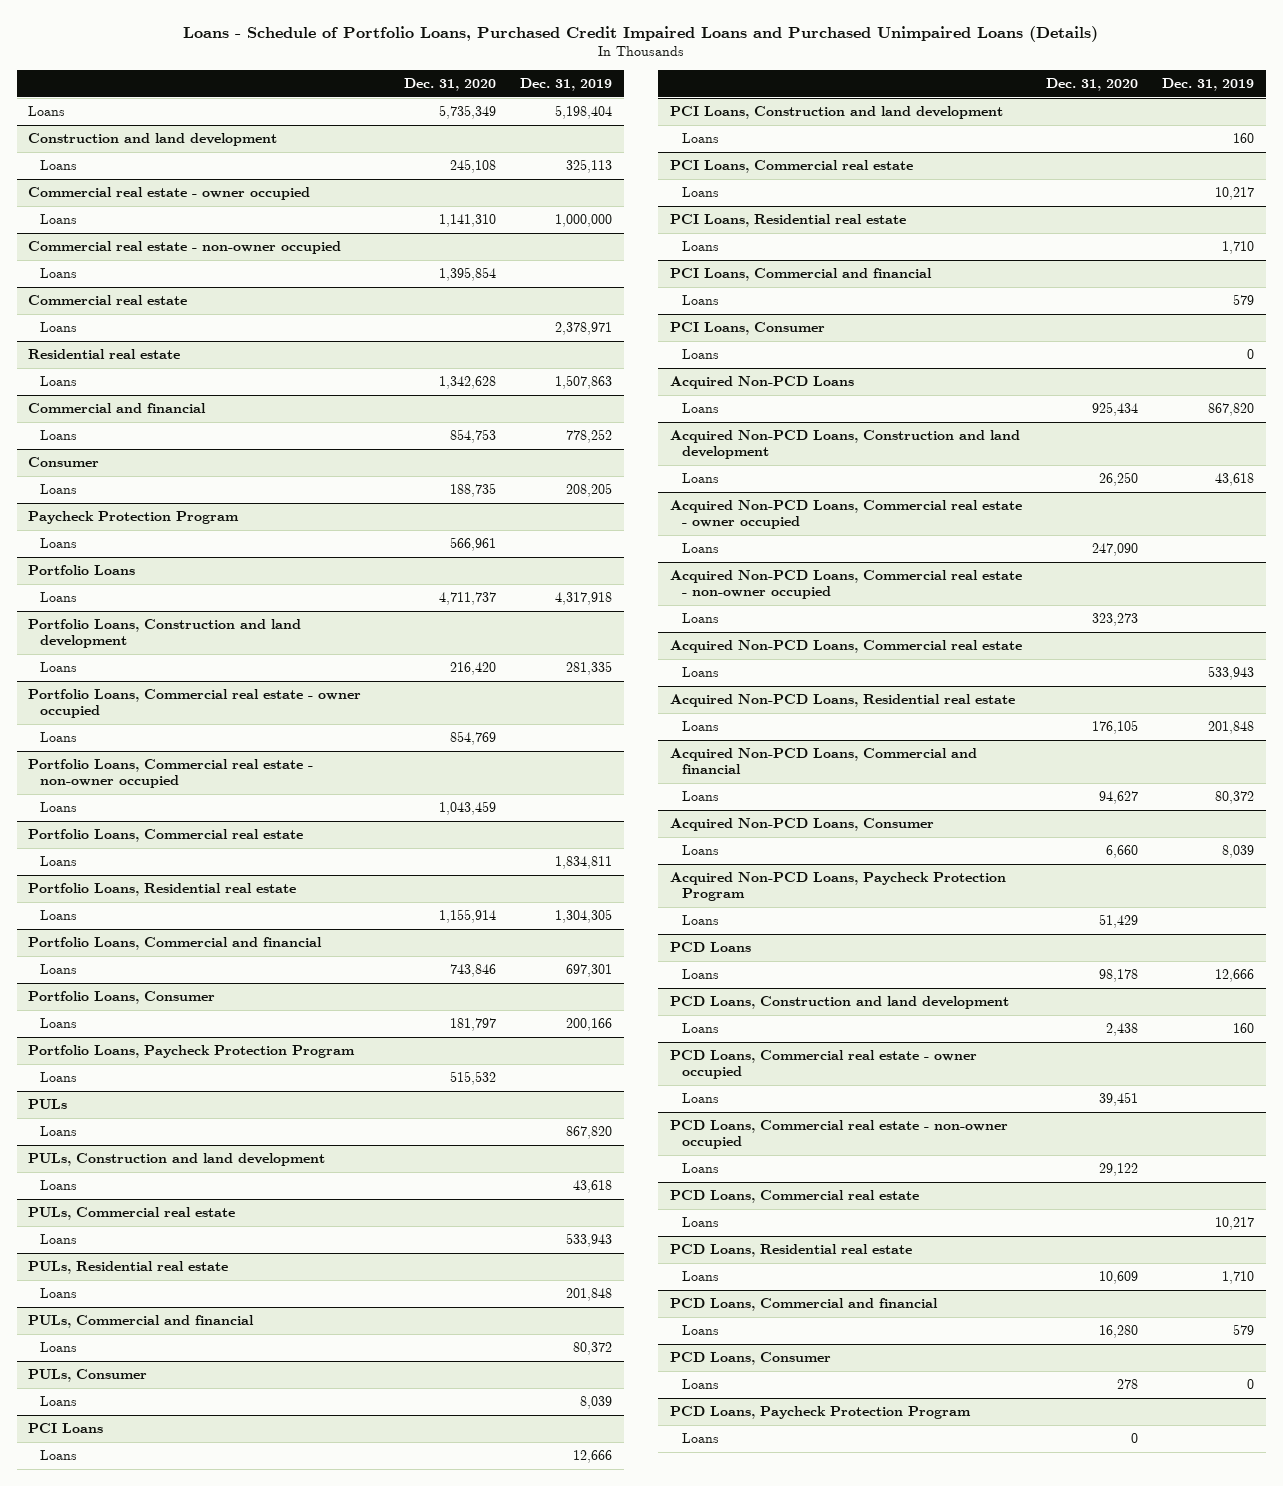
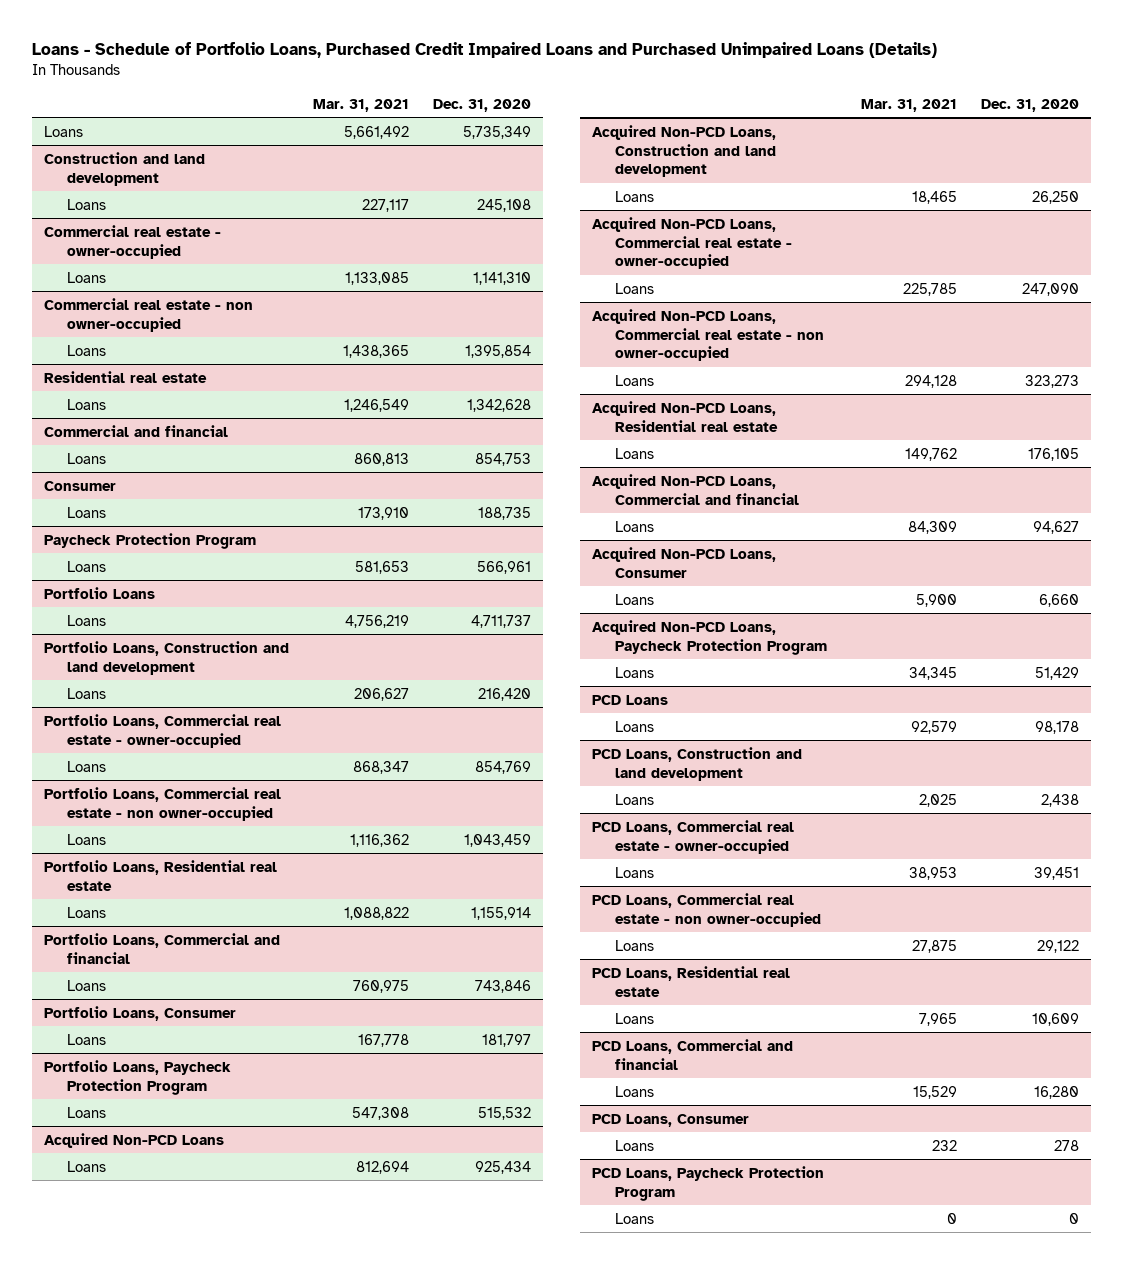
[520,78,613,92] Dec. 31, 2019 -> none
none -> [312,98,409,112] Mar. 31, 2021
[28,187,311,201] Commercial real estate - owner occupied -> [43,224,221,259] Commercial real estate - owner-occupied
[28,241,342,255] Commercial real estate - non-owner occupied -> [43,297,253,332] Commercial real estate - non owner-occupied
[28,295,188,306] Commercial real estate -> none
[40,322,78,333] Loans -> none
[28,689,362,719] Portfolio Loans, Commercial real estate - owner occupied -> [43,713,281,748] Portfolio Loans, Commercial real estate - owner-occupied
[28,759,314,789] Portfolio Loans, Commercial real estate - non-owner occupied -> [43,786,281,821] Portfolio Loans, Commercial real estate - non owner-occupied
[28,829,304,843] Portfolio Loans, Commercial real estate -> none
[40,856,78,867] Loans -> none
[28,1099,68,1110] PULs -> none
[40,1126,78,1137] Loans -> none
[28,1153,326,1167] PULs, Construction and land development -> none
[40,1180,78,1191] Loans -> none
[28,1207,236,1221] PULs, Commercial real estate -> none
[40,1234,78,1245] Loans -> none
[28,1261,229,1275] PULs, Residential real estate -> none
[40,1288,78,1299] Loans -> none
[28,1315,255,1329] PULs, Commercial and financial -> none
[40,1342,78,1353] Loans -> none
[28,1369,148,1383] PULs, Consumer -> none
[40,1396,78,1407] Loans -> none
[28,1423,104,1434] PCI Loans -> none
[40,1450,78,1461] Loans -> none
[670,106,1004,120] PCI Loans, Construction and land development -> none
[682,133,720,144] Loans -> none
[670,160,914,174] PCI Loans, Commercial real estate -> none
[682,187,720,198] Loans -> none
[670,214,907,228] PCI Loans, Residential real estate -> none
[682,241,720,252] Loans -> none
[670,268,933,282] PCI Loans, Commercial and financial -> none
[682,295,720,306] Loans -> none
[670,322,826,336] PCI Loans, Consumer -> none
[682,349,720,360] Loans -> none
[670,500,1023,530] Acquired Non-PCD Loans, Commercial real estate - owner occupied -> [591,216,793,270] Acquired Non-PCD Loans, Commercial real estate - owner-occupied
[670,570,1023,600] Acquired Non-PCD Loans, Commercial real estate - non-owner occupied -> [591,308,825,362] Acquired Non-PCD Loans, Commercial real estate - non owner-occupied
[670,640,1023,654] Acquired Non-PCD Loans, Commercial real estate -> none
[682,667,720,678] Loans -> none
[670,1050,978,1080] PCD Loans, Commercial real estate - owner occupied -> [591,819,794,854] PCD Loans, Commercial real estate - owner-occupied
[670,1120,1009,1150] PCD Loans, Commercial real estate - non-owner occupied -> [591,892,822,927] PCD Loans, Commercial real estate - non owner-occupied
[670,1190,920,1204] PCD Loans, Commercial real estate -> none
[682,1217,720,1228] Loans -> none

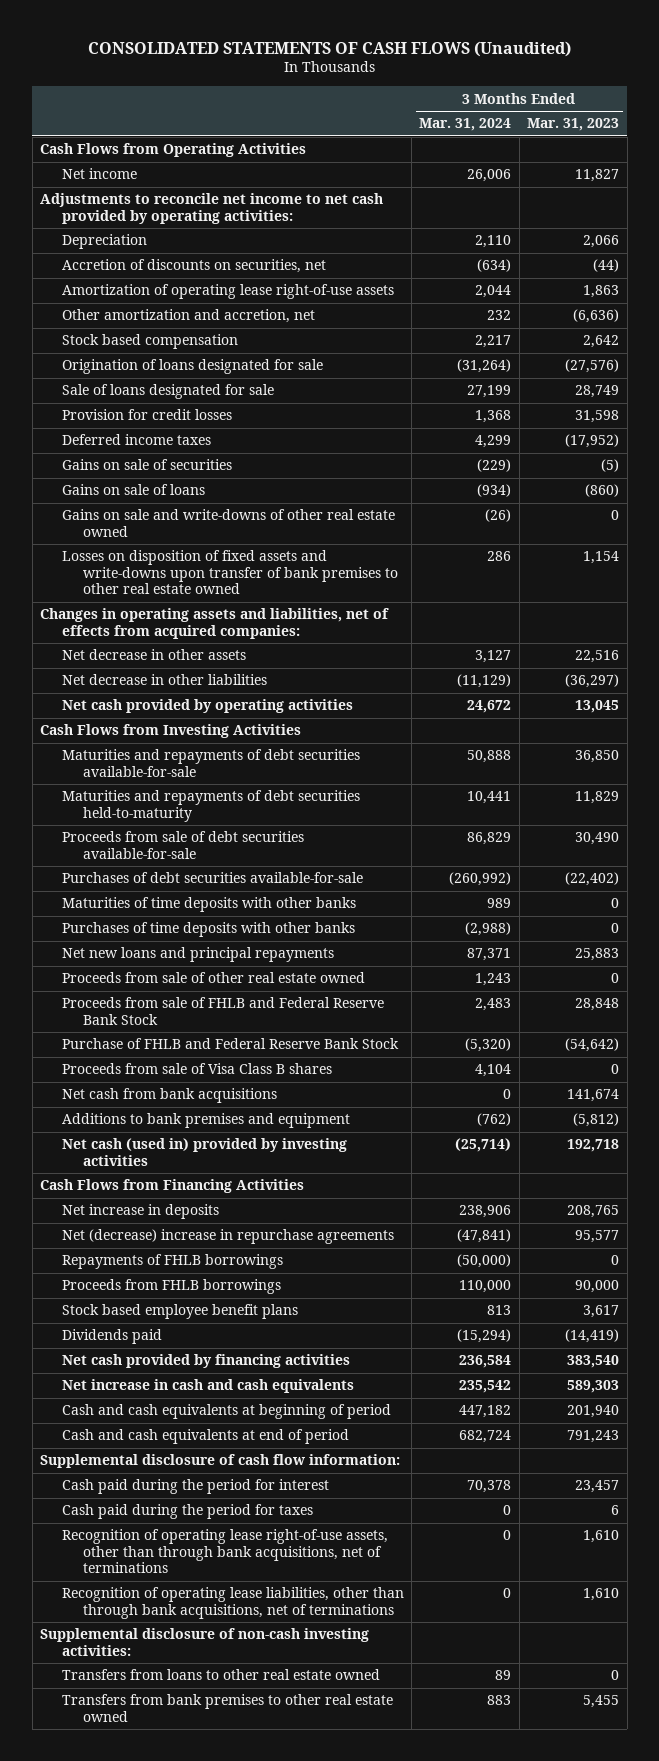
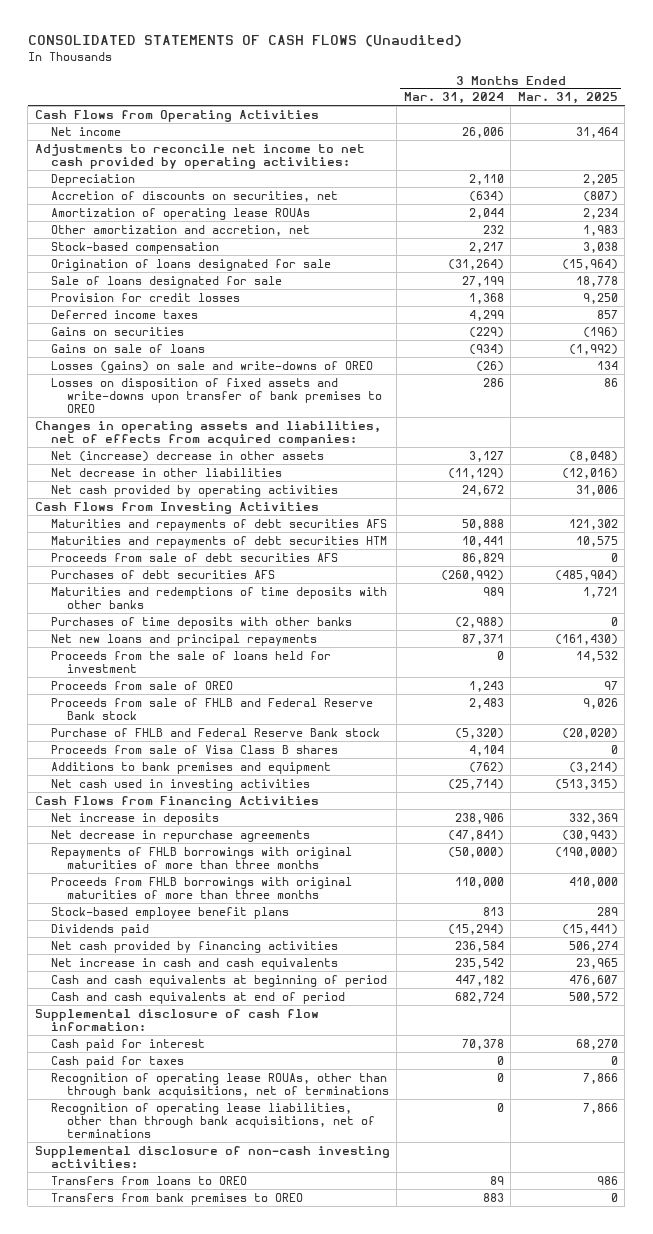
[527,118,620,132] Mar. 31, 2023 -> none
none -> [517,92,618,105] Mar. 31, 2025
[61,284,394,300] Amortization of operating lease right-of-use assets -> [51,207,311,220] Amortization of operating lease ROUAs
[61,334,238,350] Stock based compensation -> [51,241,220,254] Stock-based compensation
[61,459,232,471] Gains on sale of securities -> [51,326,185,336] Gains on securities
[61,509,395,537] Gains on sale and write-downs of other real estate owned -> [51,360,374,373] Losses (gains) on sale and write-downs of OREO
[61,550,399,595] Losses on disposition of fixed assets and write-downs upon transfer of bank premises to other real estate owned -> [51,377,383,414] Losses on disposition of fixed assets and write-downs upon transfer of bank premises to OREO
[61,649,246,661] Net decrease in other assets -> [51,450,325,462] Net (increase) decrease in other assets
[61,749,360,777] Maturities and repayments of debt securities available-for-sale -> [51,518,388,531] Maturities and repayments of debt securities AFS
[61,790,360,822] Maturities and repayments of debt securities held-to-maturity -> [51,535,388,548] Maturities and repayments of debt securities HTM
[61,831,304,859] Proceeds from sale of debt securities available-for-sale -> [51,552,339,562] Proceeds from sale of debt securities AFS
[61,872,363,884] Purchases of debt securities available-for-sale -> [51,569,276,579] Purchases of debt securities AFS
[61,897,356,913] Maturities of time deposits with other banks -> [51,586,388,609] Maturities and redemptions of time deposits with other banks
none -> [51,650,332,673] Proceeds from the sale of loans held for investment
[61,972,365,984] Proceeds from sale of other real estate owned -> [51,680,234,690] Proceeds from sale of OREO
[61,997,384,1025] Proceeds from sale of FHLB and Federal Reserve Bank Stock -> [51,697,374,720] Proceeds from sale of FHLB and Federal Reserve Bank stock
[61,1038,399,1050] Purchase of FHLB and Federal Reserve Bank Stock -> [51,727,381,737] Purchase of FHLB and Federal Reserve Bank stock
[61,1088,277,1104] Net cash from bank acquisitions -> none
[61,1138,347,1166] Net cash (used in) provided by investing activities -> [51,778,311,791] Net cash used in investing activities
[61,1229,394,1245] Net (decrease) increase in repurchase agreements -> [51,829,311,842] Net decrease in repurchase agreements
[61,1254,283,1270] Repayments of FHLB borrowings -> [51,846,353,869] Repayments of FHLB borrowings with original maturities of more than three months
[61,1279,281,1295] Proceeds from FHLB borrowings -> [51,876,353,899] Proceeds from FHLB borrowings with original maturities of more than three months
[61,1304,298,1320] Stock based employee benefit plans -> [51,906,290,919] Stock-based employee benefit plans
[61,1479,329,1495] Cash paid during the period for interest -> [51,1038,206,1051] Cash paid for interest
[61,1504,313,1520] Cash paid during the period for taxes -> [51,1055,185,1068] Cash paid for taxes
[61,1529,388,1574] Recognition of operating lease right-of-use assets, other than through bank acquisitions, net of terminations -> [51,1072,390,1098] Recognition of operating lease ROUAs, other than through bank acquisitions, net of terminations
[61,1669,380,1681] Transfers from loans to other real estate owned -> [51,1175,248,1185] Transfers from loans to OREO
[61,1694,393,1722] Transfers from bank premises to other real estate owned -> [51,1192,304,1205] Transfers from bank premises to OREO

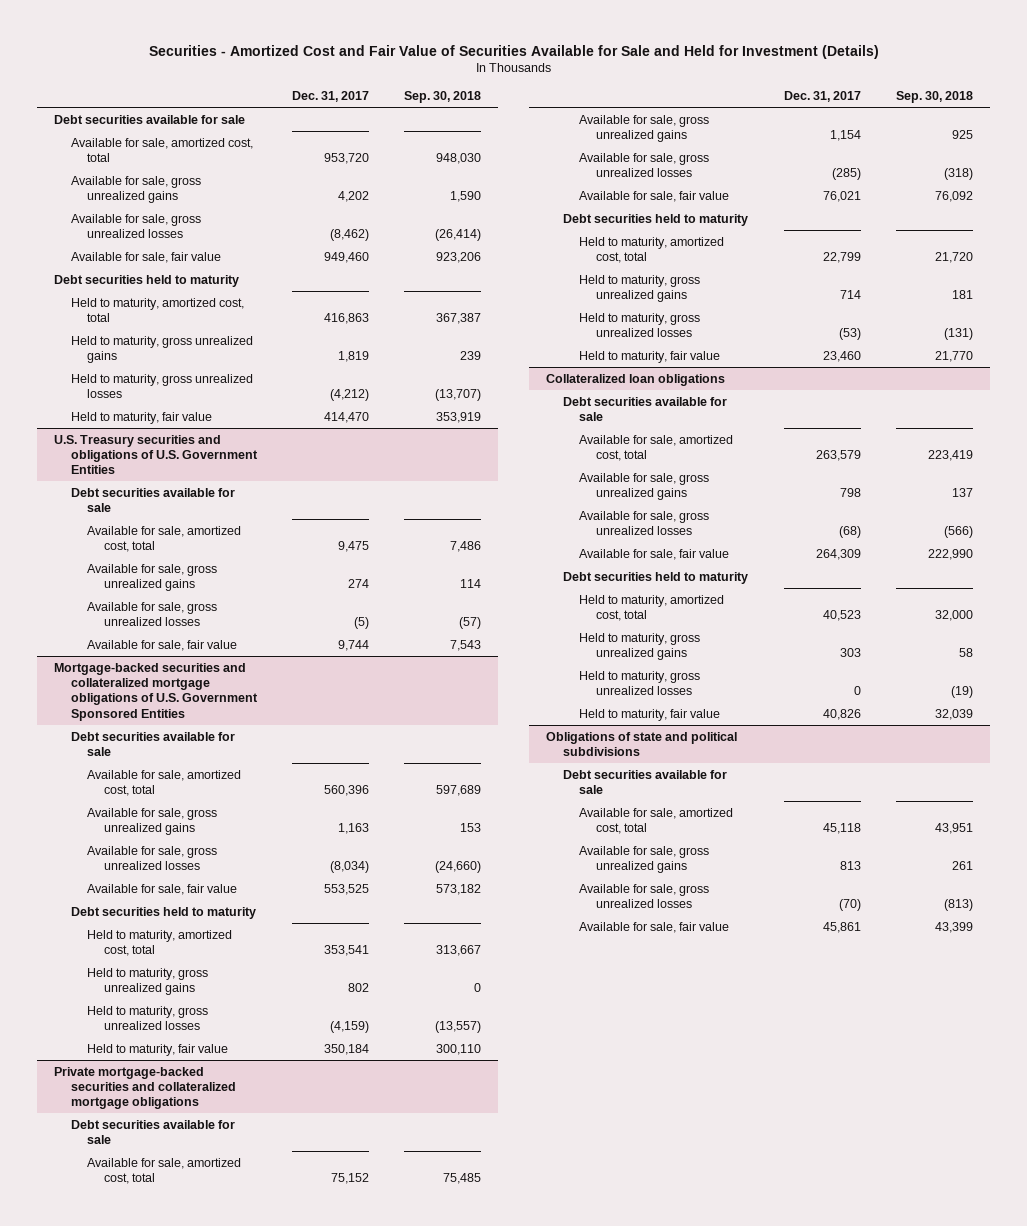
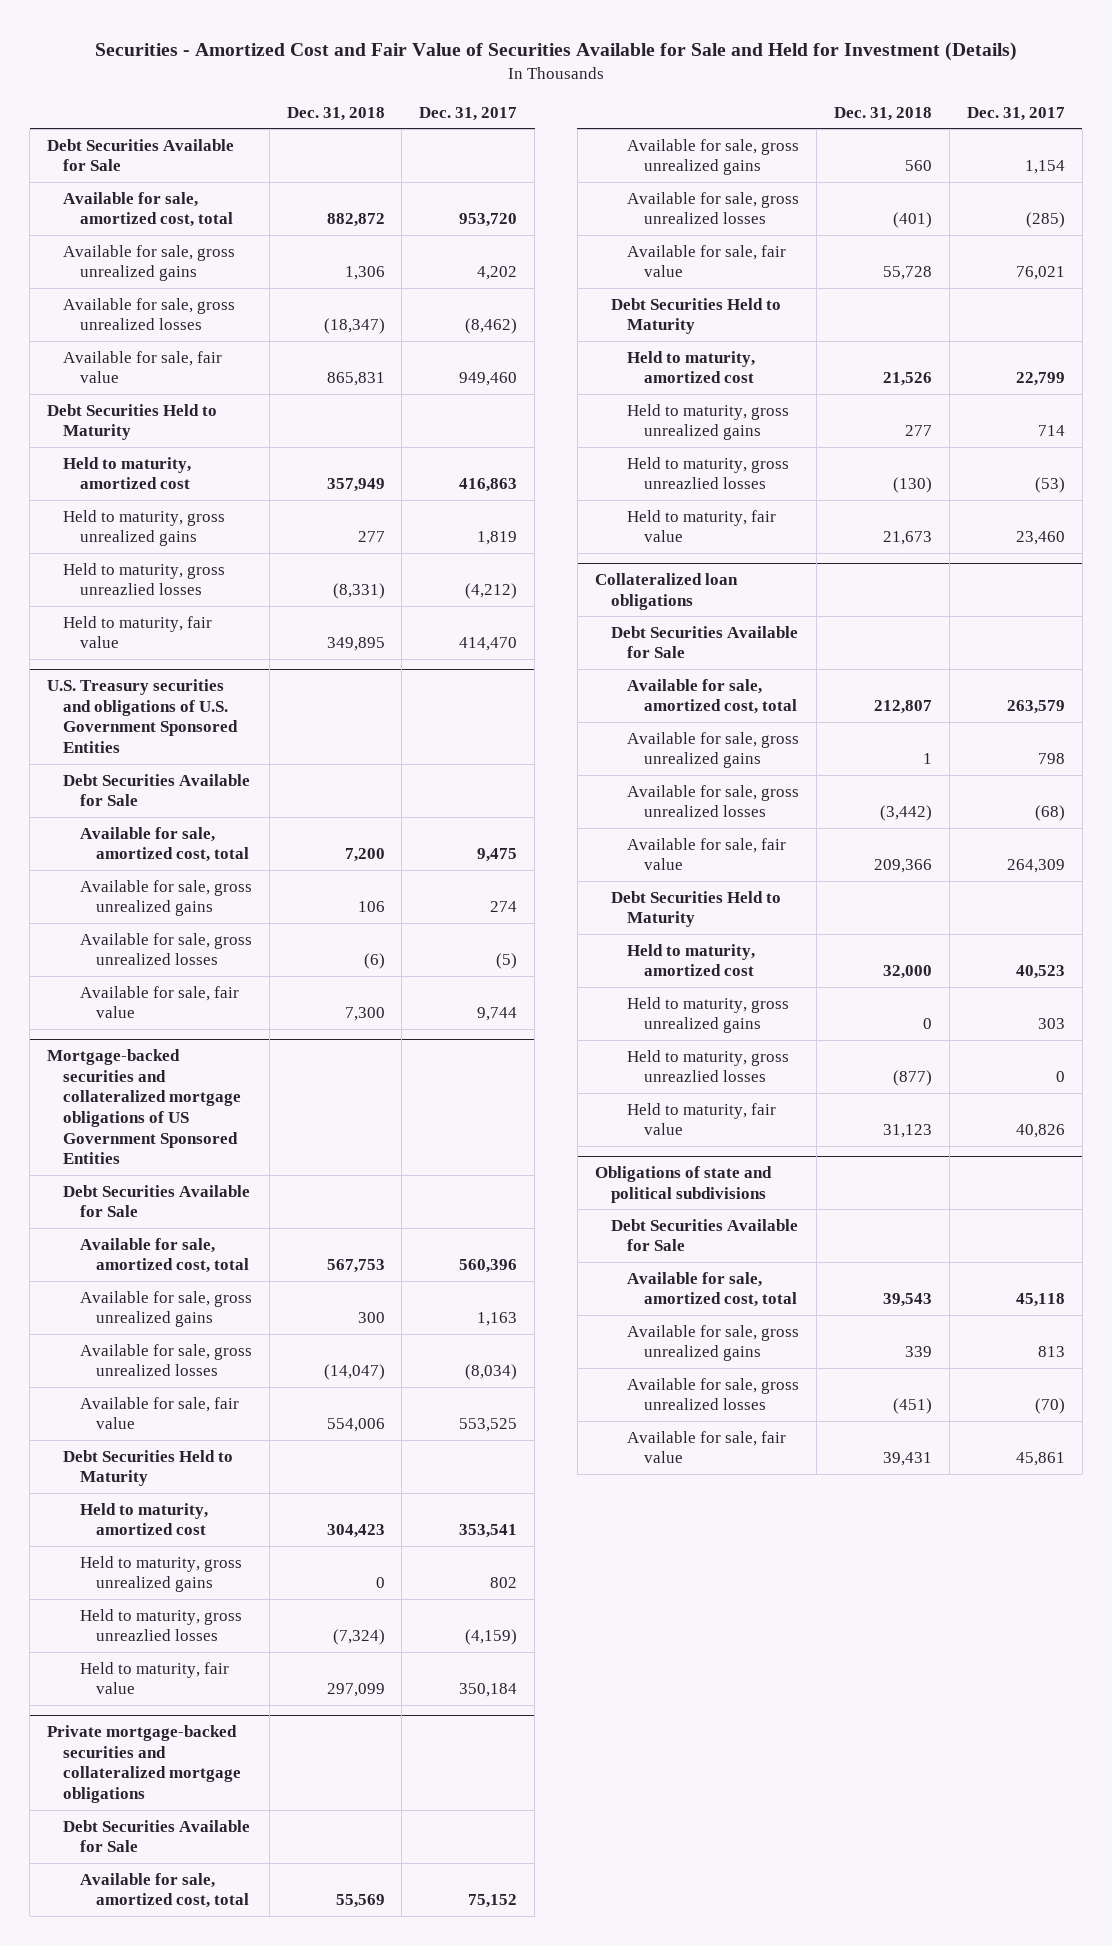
[403,91,481,104] Sep. 30, 2018 -> none
none -> [286,106,385,121] Dec. 31, 2018
[54,114,246,124] Debt securities available for sale -> [47,138,235,172] Debt Securities Available for Sale
[54,274,240,287] Debt securities held to maturity -> [47,403,218,441] Debt Securities Held to Maturity
[70,297,244,322] Held to maturity, amortized cost, total -> [63,456,192,490] Held to maturity, amortized cost
[70,373,253,398] Held to maturity, gross unrealized losses -> [63,562,226,596] Held to maturity, gross unreazlied losses
[54,434,258,475] U.S. Treasury securities and obligations of U.S. Government Entities -> [47,678,239,753] U.S. Treasury securities and obligations of U.S. Government Sponsored Entities
[70,487,235,512] Debt securities available for sale -> [63,773,251,807] Debt Securities Available for Sale
[54,662,258,721] Mortgage-backed securities and collateralized mortgage obligations of U.S. Government Sponsored Entities -> [47,1048,242,1165] Mortgage-backed securities and collateralized mortgage obligations of US Government Sponsored Entities
[70,731,235,756] Debt securities available for sale -> [63,1184,251,1218] Debt Securities Available for Sale
[70,906,256,919] Debt securities held to maturity -> [63,1449,234,1487] Debt Securities Held to Maturity
[87,929,233,956] Held to maturity, amortized cost, total -> [79,1502,208,1536] Held to maturity, amortized cost
[87,1005,209,1030] Held to maturity, gross unrealized losses -> [79,1608,242,1642] Held to maturity, gross unreazlied losses
[70,1119,235,1144] Debt securities available for sale -> [63,1819,251,1853] Debt Securities Available for Sale
[562,213,748,226] Debt securities held to maturity -> [610,297,781,335] Debt Securities Held to Maturity
[579,236,725,263] Held to maturity, amortized cost, total -> [627,350,756,384] Held to maturity, amortized cost
[579,312,701,337] Held to maturity, gross unrealized losses -> [627,456,790,490] Held to maturity, gross unreazlied losses
[562,396,727,421] Debt securities available for sale -> [610,625,798,659] Debt Securities Available for Sale
[562,571,748,584] Debt securities held to maturity -> [610,890,781,928] Debt Securities Held to Maturity
[579,594,725,621] Held to maturity, amortized cost, total -> [627,943,756,977] Held to maturity, amortized cost
[579,670,701,695] Held to maturity, gross unrealized losses -> [627,1049,790,1083] Held to maturity, gross unreazlied losses
[562,769,727,794] Debt securities available for sale -> [610,1218,798,1252] Debt Securities Available for Sale

